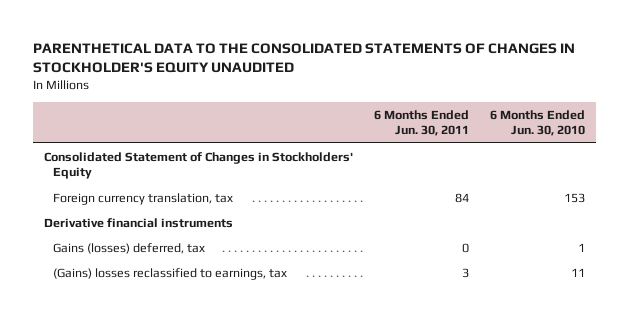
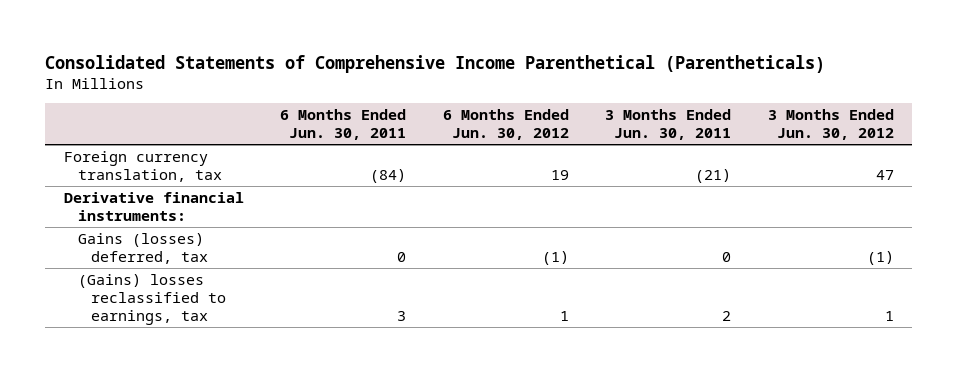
[32,42,575,74] PARENTHETICAL DATA TO THE CONSOLIDATED STATEMENTS OF CHANGES IN STOCKHOLDER'S EQUITY UNAUDITED -> [45,54,826,73] Consolidated Statements of Comprehensive Income Parenthetical (Parentheticals)
[490,109,586,137] 6 Months Ended Jun. 30, 2010 -> none
none -> [442,109,569,141] 6 Months Ended Jun. 30, 2012
none -> [605,109,732,141] 3 Months Ended Jun. 30, 2011
none -> [768,109,895,141] 3 Months Ended Jun. 30, 2012
[43,151,353,180] Consolidated Statement of Changes in Stockholders' Equity -> none
[454,192,469,203] 84 -> [370,168,407,183] (84)
[43,217,233,228] Derivative financial instruments -> [63,191,244,221] Derivative financial instruments:

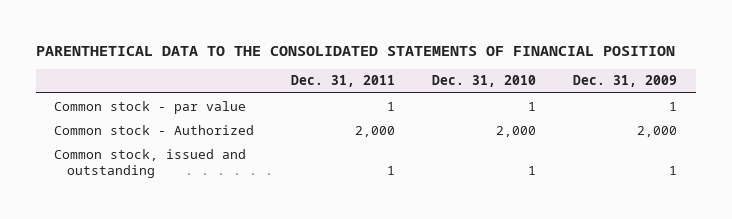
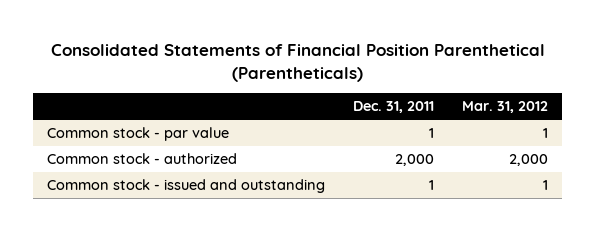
[35,45,675,56] PARENTHETICAL DATA TO THE CONSOLIDATED STATEMENTS OF FINANCIAL POSITION -> [50,43,545,82] Consolidated Statements of Financial Position Parenthetical (Parentheticals)
[432,75,537,88] Dec. 31, 2010 -> none
[573,75,678,88] Dec. 31, 2009 -> none
none -> [462,101,549,114] Mar. 31, 2012
[54,124,255,135] Common stock - Authorized -> [47,153,238,165] Common stock - authorized
[54,148,247,179] Common stock, issued and outstanding -> [47,179,326,194] Common stock - issued and outstanding

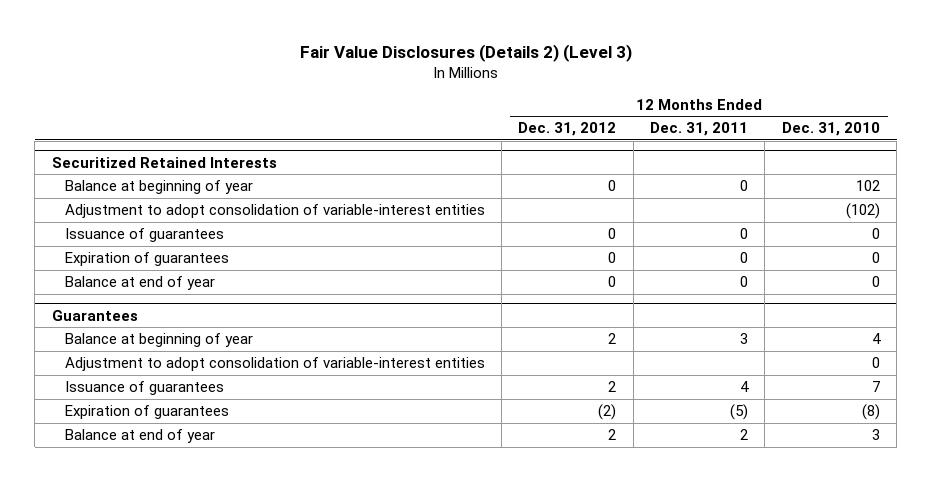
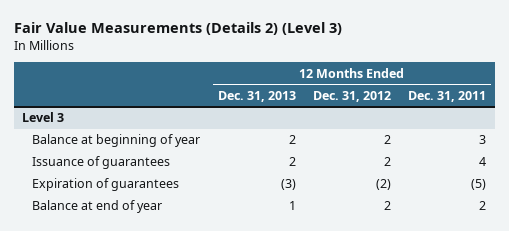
[299,43,632,62] Fair Value Disclosures (Details 2) (Level 3) -> [13,22,342,36] Fair Value Measurements (Details 2) (Level 3)
[781,122,880,137] Dec. 31, 2010 -> none
none -> [217,90,296,102] Dec. 31, 2013
[51,156,277,168] Securitized Retained Interests -> none
[64,180,253,195] Balance at beginning of year -> none
[64,204,485,219] Adjustment to adopt consolidation of variable-interest entities -> none
[64,228,224,243] Issuance of guarantees -> none
[64,252,229,267] Expiration of guarantees -> none
[64,276,215,291] Balance at end of year -> none
[51,309,138,321] Guarantees -> none
none -> [22,112,65,123] Level 3
[64,357,485,372] Adjustment to adopt consolidation of variable-interest entities -> none

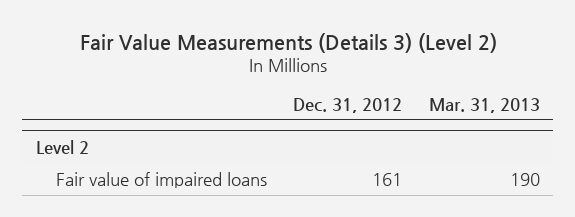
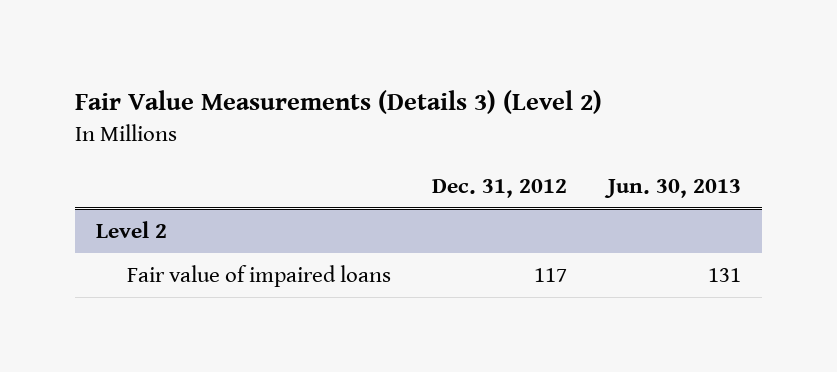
[428,97,540,113] Mar. 31, 2013 -> none
none -> [604,178,742,198] Jun. 30, 2013
[372,172,403,186] 161 -> [534,268,568,283] 117

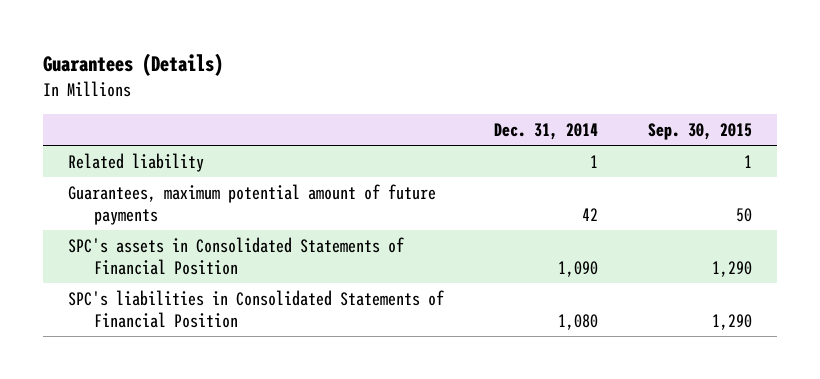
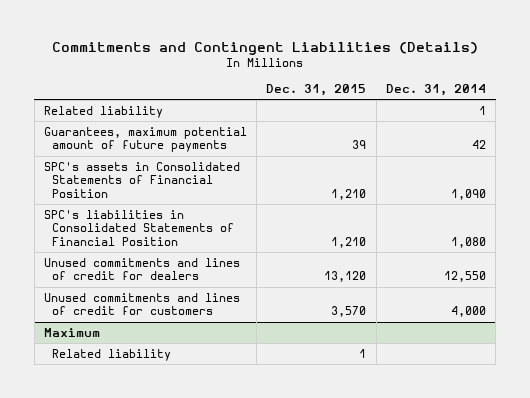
[43,53,224,77] Guarantees (Details) -> [51,41,478,55] Commitments and Contingent Liabilities (Details)
[648,123,753,141] Sep. 30, 2015 -> none
none -> [266,84,367,97] Dec. 31, 2015
none -> [43,257,240,281] Unused commitments and lines of credit for dealers
none -> [43,292,240,316] Unused commitments and lines of credit for customers
none -> [43,327,100,337] Maximum
none -> [52,348,172,361] Related liability

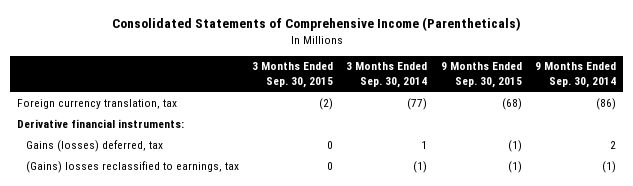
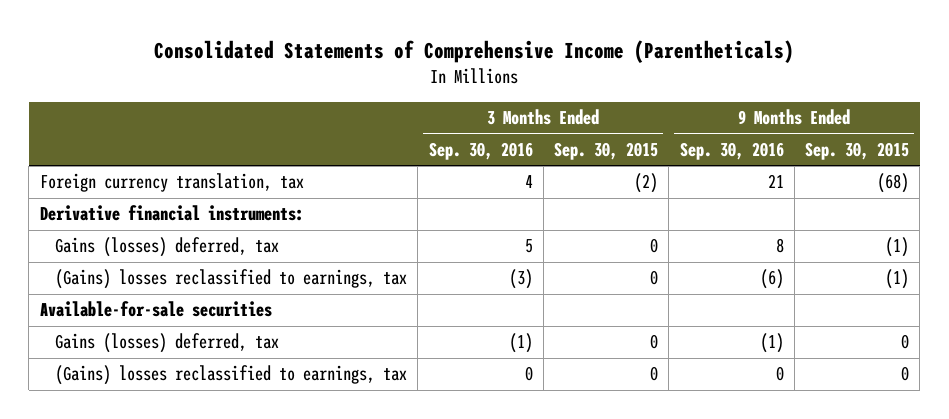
[346,62,428,89] 3 Months Ended Sep. 30, 2014 -> none
[535,62,617,89] 9 Months Ended Sep. 30, 2014 -> none
none -> [428,141,533,160] Sep. 30, 2016
none -> [679,141,784,160] Sep. 30, 2016
none -> [39,301,272,318] Available-for-sale securities
none -> [55,333,280,354] Gains (losses) deferred, tax
none -> [55,365,408,386] (Gains) losses reclassified to earnings, tax

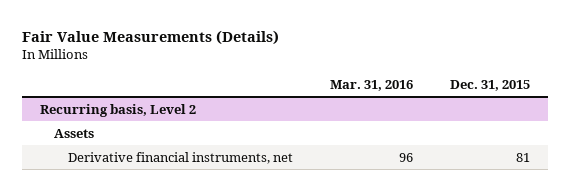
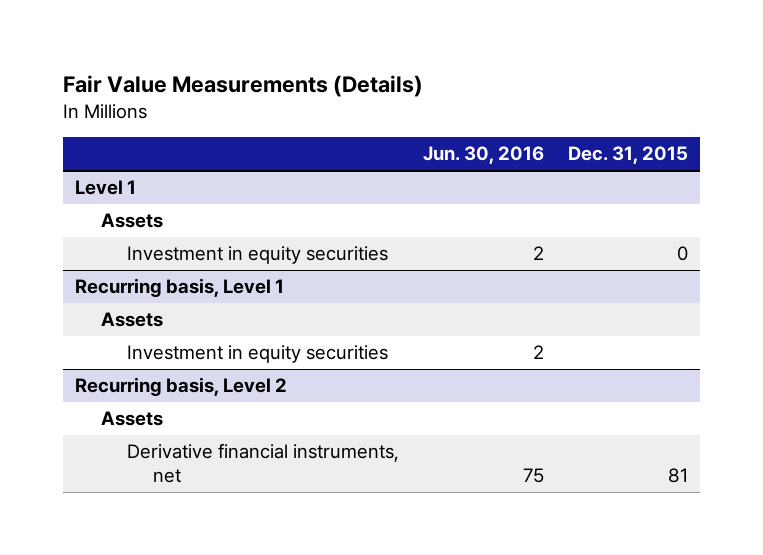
[329,79,413,91] Mar. 31, 2016 -> none
none -> [422,146,544,165] Jun. 30, 2016
none -> [74,180,136,196] Level 1
none -> [100,213,163,229] Assets
none -> [126,246,388,265] Investment in equity securities
none -> [74,278,284,298] Recurring basis, Level 1
none -> [100,312,163,328] Assets
none -> [126,345,388,364] Investment in equity securities

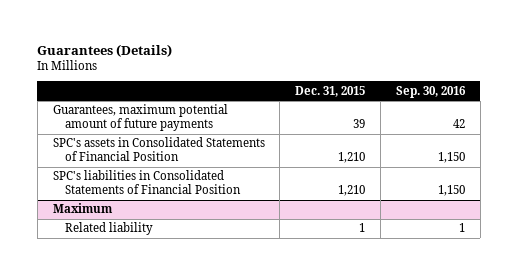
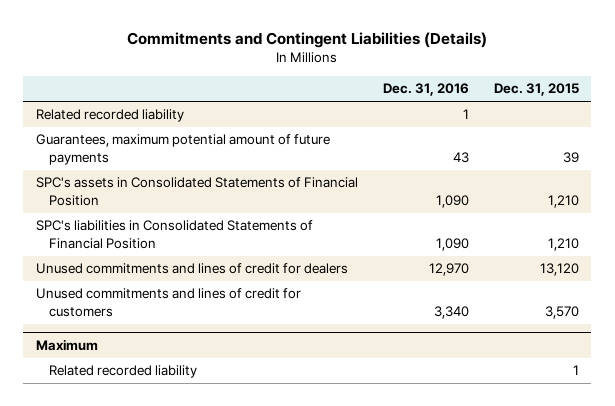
[37,43,173,57] Guarantees (Details) -> [127,32,488,49] Commitments and Contingent Liabilities (Details)
[395,85,466,98] Sep. 30, 2016 -> none
none -> [382,83,469,97] Dec. 31, 2016
none -> [35,109,184,123] Related recorded liability
none -> [35,263,348,275] Unused commitments and lines of credit for dealers
none -> [35,288,301,317] Unused commitments and lines of credit for customers
[65,222,154,236] Related liability -> [49,365,198,379] Related recorded liability

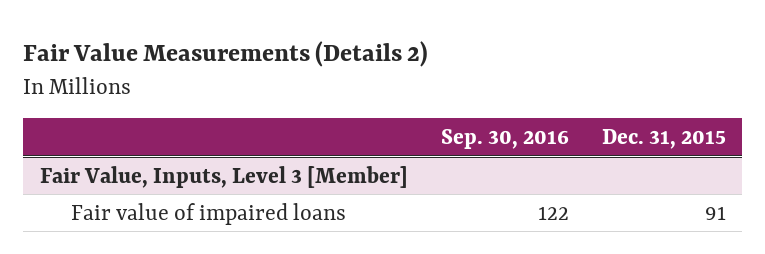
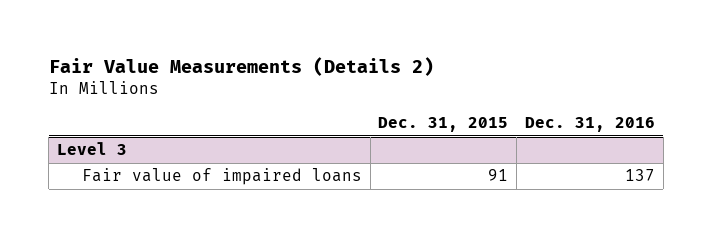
[440,128,569,149] Sep. 30, 2016 -> none
none -> [525,117,656,133] Dec. 31, 2016
[39,165,408,188] Fair Value, Inputs, Level 3 [Member] -> [57,142,128,156] Level 3

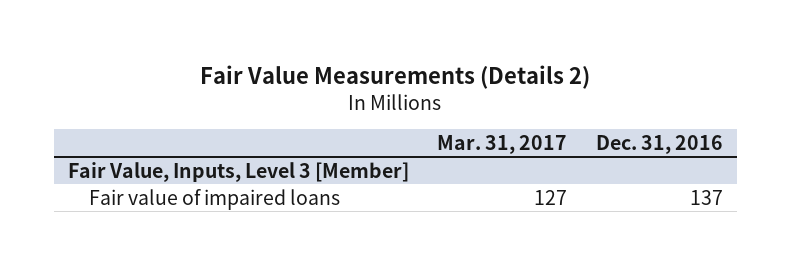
[378,117,509,133] Dec. 31, 2015 -> none
none -> [437,134,568,154] Mar. 31, 2017
[57,142,128,156] Level 3 -> [68,161,410,182] Fair Value, Inputs, Level 3 [Member]

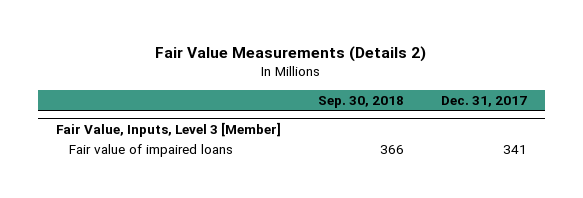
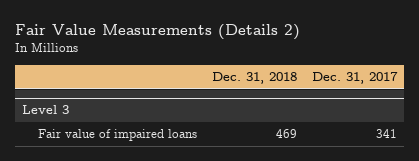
[317,95,404,108] Sep. 30, 2018 -> none
none -> [211,72,297,85] Dec. 31, 2018
[56,121,282,137] Fair Value, Inputs, Level 3 [Member] -> [22,105,70,115] Level 3

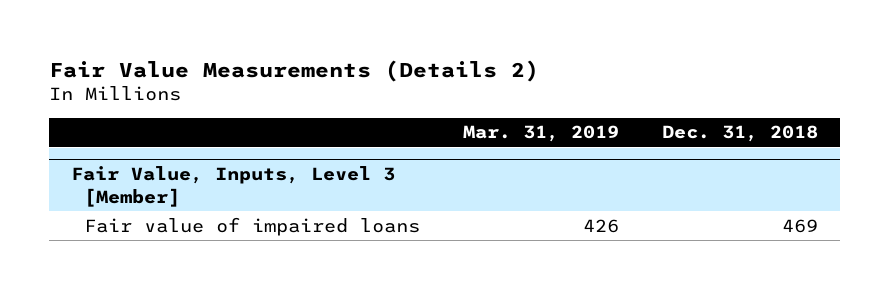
[311,72,398,85] Dec. 31, 2017 -> none
none -> [462,125,619,143] Mar. 31, 2019
[22,105,70,115] Level 3 -> [70,166,395,207] Fair Value, Inputs, Level 3 [Member]

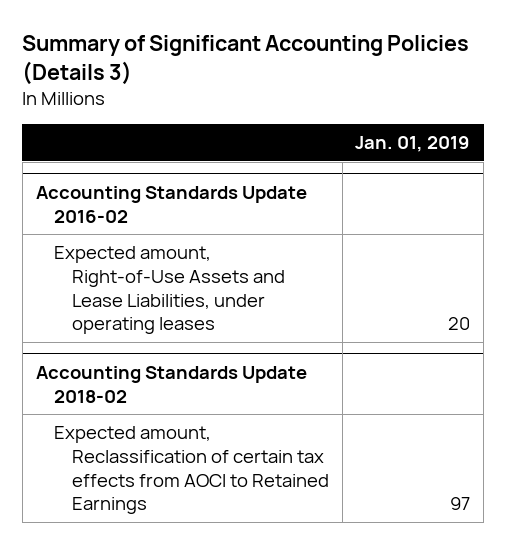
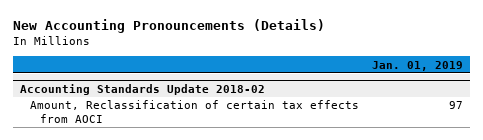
[22,35,470,86] Summary of Significant Accounting Policies (Details 3) -> [12,19,325,34] New Accounting Pronouncements (Details)
[35,186,307,223] Accounting Standards Update 2016-02 -> none
[53,246,286,335] Expected amount, Right-of-Use Assets and Lease Liabilities, under operating leases -> none
[53,426,330,515] Expected amount, Reclassification of certain tax effects from AOCI to Retained Earnings -> [29,100,359,123] Amount, Reclassification of certain tax effects from AOCI

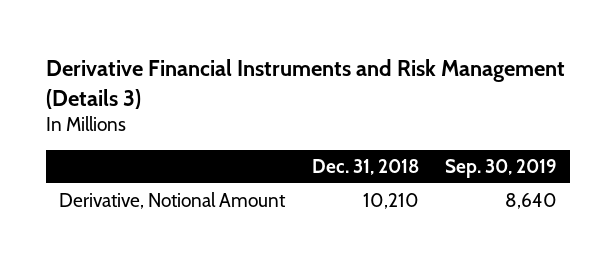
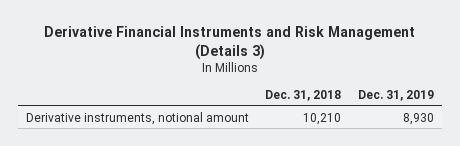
[444,159,557,179] Sep. 30, 2019 -> none
none -> [357,90,434,102] Dec. 31, 2019
[59,191,287,209] Derivative, Notional Amount -> [26,111,250,125] Derivative instruments, notional amount

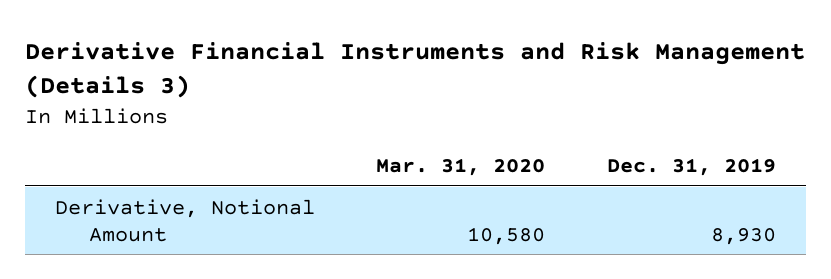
[265,90,342,102] Dec. 31, 2018 -> none
none -> [376,158,546,177] Mar. 31, 2020
[26,111,250,125] Derivative instruments, notional amount -> [55,198,316,242] Derivative, Notional Amount

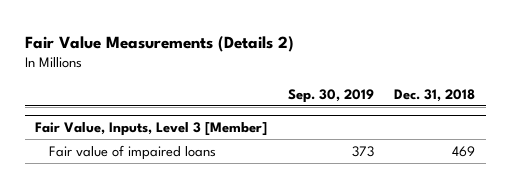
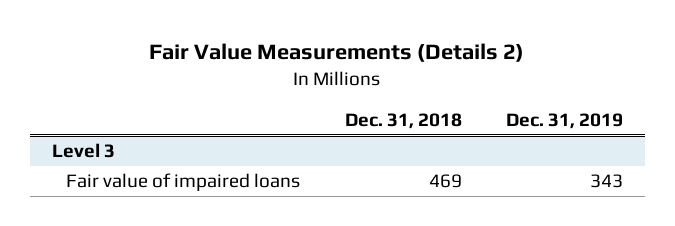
[287,88,374,103] Sep. 30, 2019 -> none
none -> [506,112,624,129] Dec. 31, 2019
[35,122,268,137] Fair Value, Inputs, Level 3 [Member] -> [51,143,115,159] Level 3

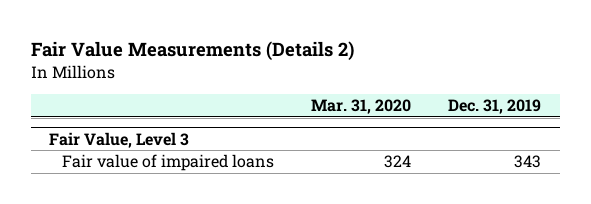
[344,112,462,129] Dec. 31, 2018 -> none
none -> [310,99,411,115] Mar. 31, 2020
[51,143,115,159] Level 3 -> [49,131,190,148] Fair Value, Level 3

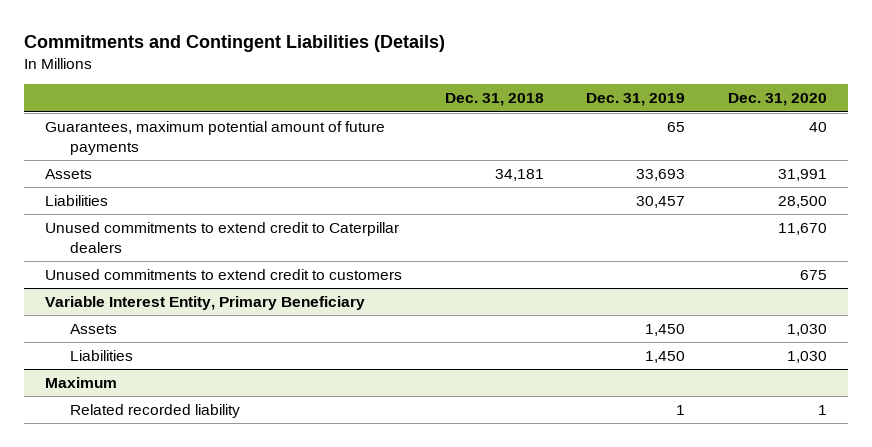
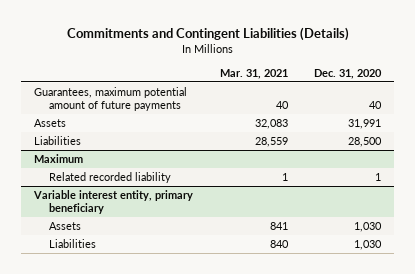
[444,93,544,107] Dec. 31, 2018 -> none
[586,93,686,107] Dec. 31, 2019 -> none
none -> [219,69,288,80] Mar. 31, 2021
[45,221,400,254] Unused commitments to extend credit to Caterpillar dealers -> none
[45,268,403,280] Unused commitments to extend credit to customers -> none
[45,295,366,310] Variable Interest Entity, Primary Beneficiary -> none
[69,323,117,334] Assets -> none
[69,349,133,361] Liabilities -> none
none -> [33,189,194,215] Variable interest entity, primary beneficiary
none -> [49,221,82,230] Assets
none -> [49,238,97,248] Liabilities

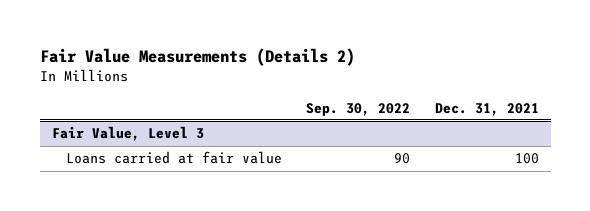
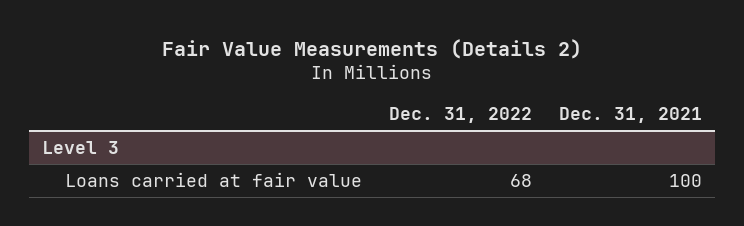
[306,102,411,116] Sep. 30, 2022 -> none
none -> [388,106,532,123] Dec. 31, 2022
[51,126,204,142] Fair Value, Level 3 -> [42,141,120,155] Level 3

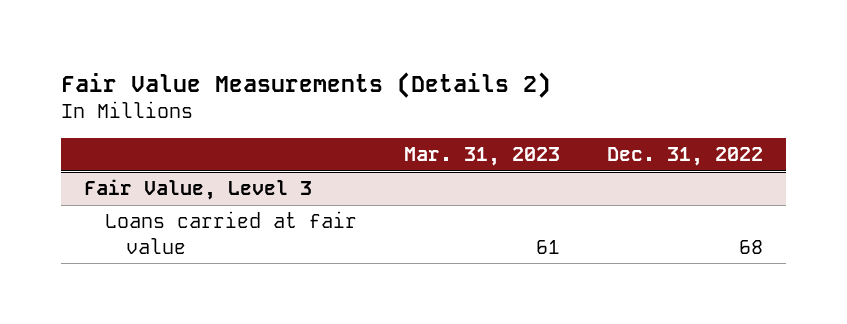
[558,106,702,123] Dec. 31, 2021 -> none
none -> [403,147,560,167] Mar. 31, 2023
[42,141,120,155] Level 3 -> [84,179,313,201] Fair Value, Level 3

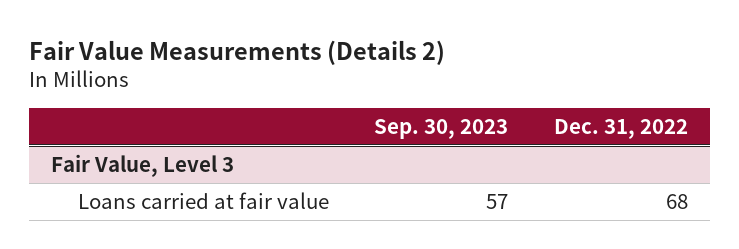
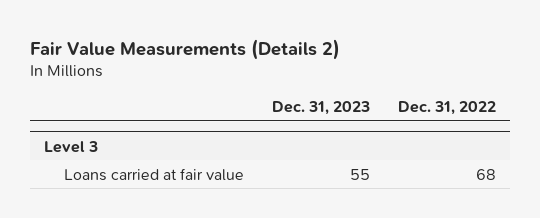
[374,118,509,139] Sep. 30, 2023 -> none
none -> [272,100,371,115] Dec. 31, 2023
[51,153,235,177] Fair Value, Level 3 -> [43,140,98,153] Level 3

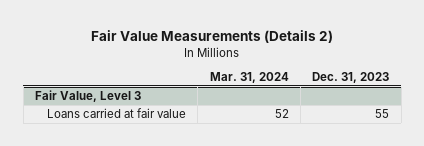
[398,100,497,115] Dec. 31, 2022 -> none
none -> [209,72,289,84] Mar. 31, 2024
[43,140,98,153] Level 3 -> [34,90,141,103] Fair Value, Level 3

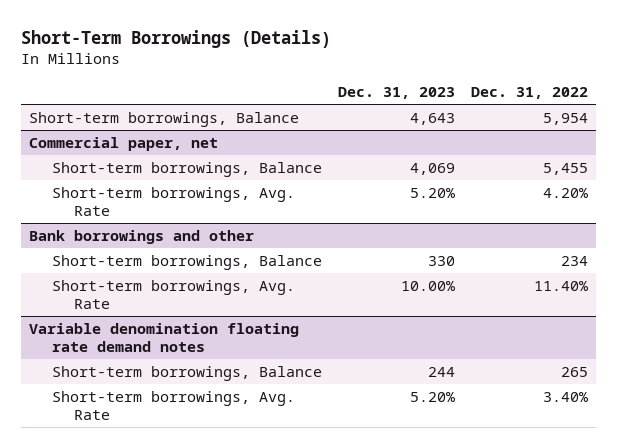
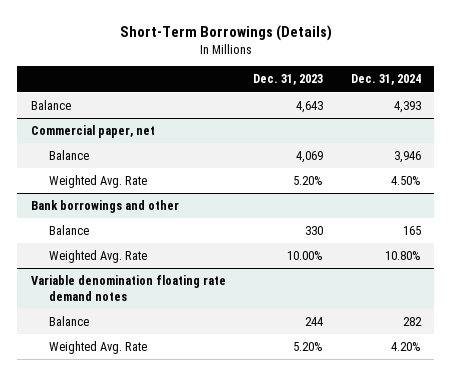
[470,86,588,99] Dec. 31, 2022 -> none
none -> [350,74,421,86] Dec. 31, 2024
[28,111,299,127] Short-term borrowings, Balance -> [30,100,71,111] Balance
[51,161,322,177] Short-term borrowings, Balance -> [48,150,89,161] Balance
[51,186,295,217] Short-term borrowings, Avg. Rate -> [48,175,147,189] Weighted Avg. Rate
[51,254,322,270] Short-term borrowings, Balance -> [48,225,89,236] Balance
[51,279,295,310] Short-term borrowings, Avg. Rate -> [48,250,147,264] Weighted Avg. Rate
[51,365,322,381] Short-term borrowings, Balance -> [48,316,89,327] Balance
[51,390,295,421] Short-term borrowings, Avg. Rate -> [48,341,147,355] Weighted Avg. Rate

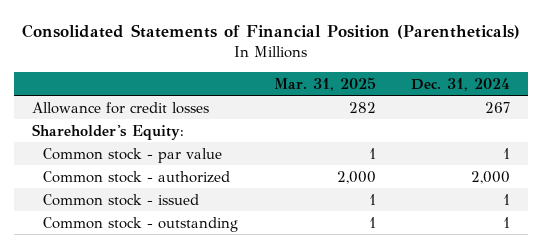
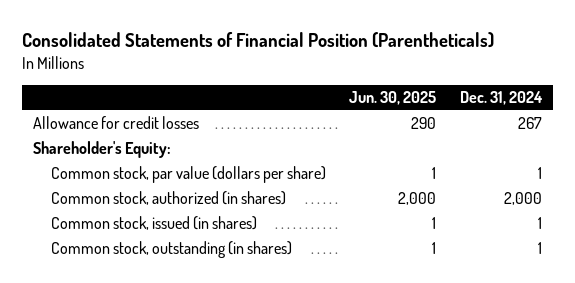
[273,76,376,91] Mar. 31, 2025 -> none
none -> [349,91,437,106] Jun. 30, 2025
[43,147,223,163] Common stock - par value -> [50,166,326,184] Common stock, par value (dollars per share)
[43,170,231,183] Common stock - authorized -> [50,191,286,206] Common stock, authorized (in shares)
[43,193,200,206] Common stock - issued -> [50,216,257,231] Common stock, issued (in shares)
[43,216,239,232] Common stock - outstanding -> [50,241,292,259] Common stock, outstanding (in shares)

